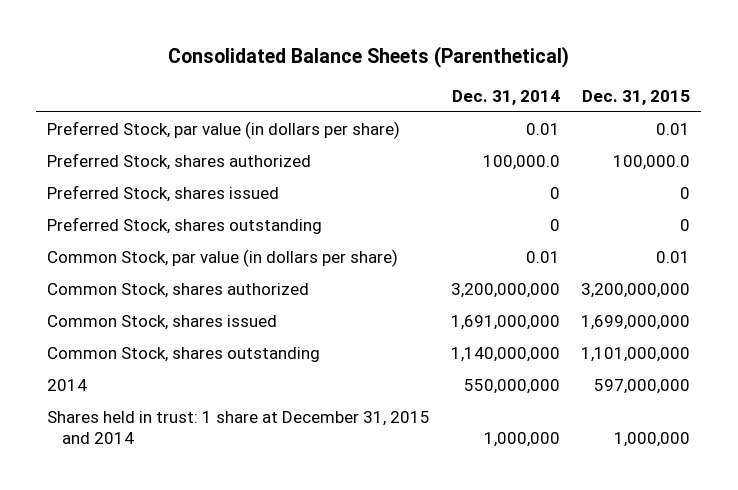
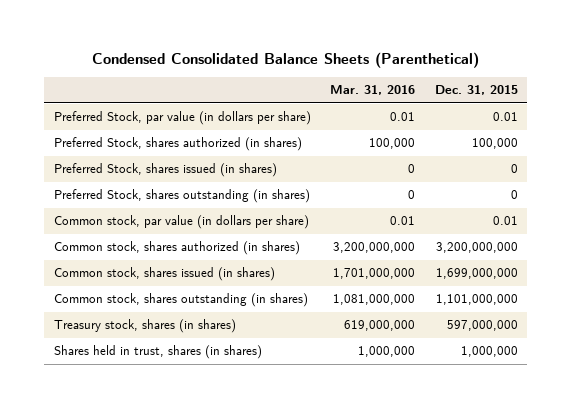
[167,46,569,69] Consolidated Balance Sheets (Parenthetical) -> [91,52,479,69] Condensed Consolidated Balance Sheets (Parenthetical)
[452,90,561,106] Dec. 31, 2014 -> none
none -> [330,85,416,96] Mar. 31, 2016
[47,152,312,170] Preferred Stock, shares authorized -> [53,137,302,152] Preferred Stock, shares authorized (in shares)
[613,154,691,170] 100,000.0 -> [471,138,518,150] 100,000
[47,184,280,202] Preferred Stock, shares issued -> [53,163,277,178] Preferred Stock, shares issued (in shares)
[47,216,323,234] Preferred Stock, shares outstanding -> [53,189,310,204] Preferred Stock, shares outstanding (in shares)
[47,248,399,267] Common Stock, par value (in dollars per share) -> [53,215,309,230] Common stock, par value (in dollars per share)
[47,282,310,298] Common Stock, shares authorized -> [53,241,300,256] Common stock, shares authorized (in shares)
[47,314,278,330] Common Stock, shares issued -> [53,267,275,282] Common stock, shares issued (in shares)
[47,346,321,362] Common Stock, shares outstanding -> [53,293,308,308] Common stock, shares outstanding (in shares)
[47,378,88,391] 2014 -> [53,319,236,334] Treasury stock, shares (in shares)
[47,410,431,444] Shares held in trust: 1 share at December 31, 2015 and 2014 -> [53,345,262,360] Shares held in trust, shares (in shares)

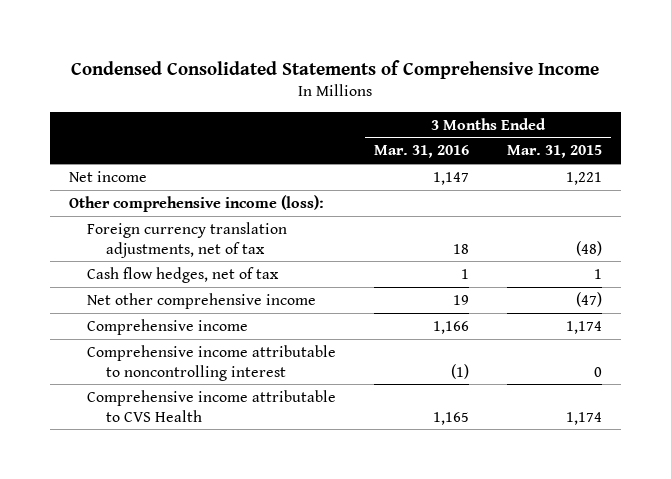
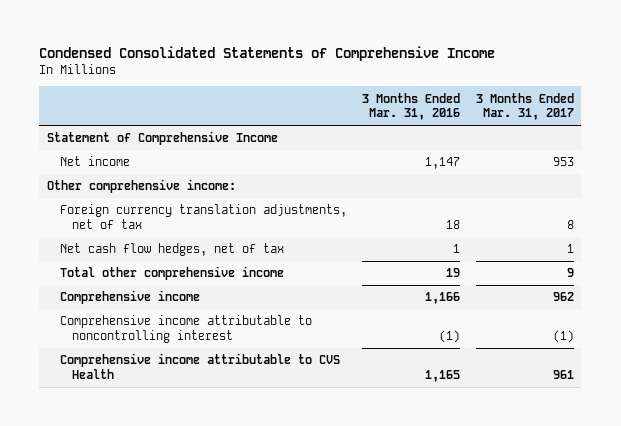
[506,145,602,159] Mar. 31, 2015 -> none
none -> [475,92,574,121] 3 Months Ended Mar. 31, 2017
none -> [47,131,279,146] Statement of Comprehensive Income
[68,194,324,212] Other comprehensive income (loss): -> [47,179,237,194] Other comprehensive income:
[87,266,280,283] Cash flow hedges, net of tax -> [59,243,284,257] Net cash flow hedges, net of tax
[87,292,317,309] Net other comprehensive income -> [59,266,284,281] Total other comprehensive income

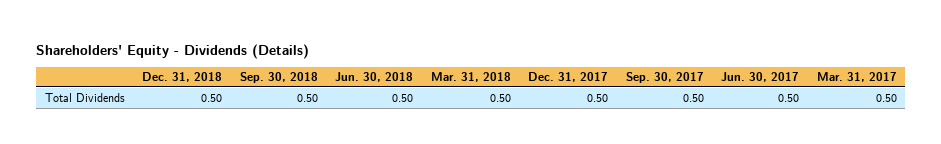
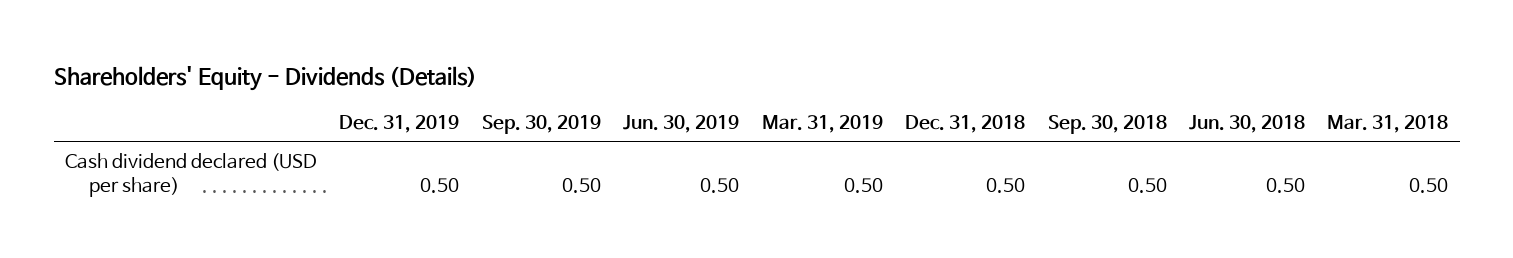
[528,72,609,83] Dec. 31, 2017 -> none
[625,72,704,84] Sep. 30, 2017 -> none
[721,72,800,83] Jun. 30, 2017 -> none
[816,72,897,83] Mar. 31, 2017 -> none
none -> [339,114,460,133] Dec. 31, 2019
none -> [481,114,601,134] Sep. 30, 2019
none -> [623,114,740,133] Jun. 30, 2019
none -> [761,114,883,133] Mar. 31, 2019
[44,93,125,103] Total Dividends -> [65,153,318,197] Cash dividend declared (USD per share)

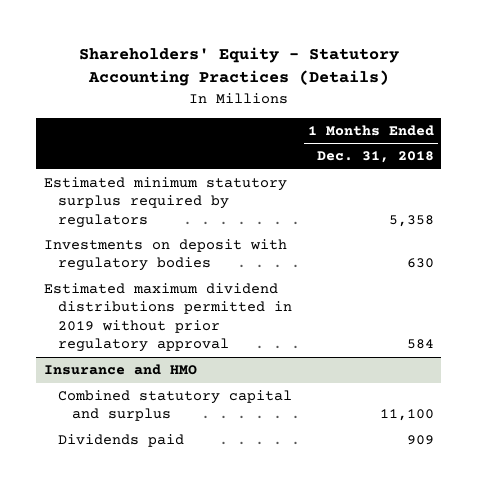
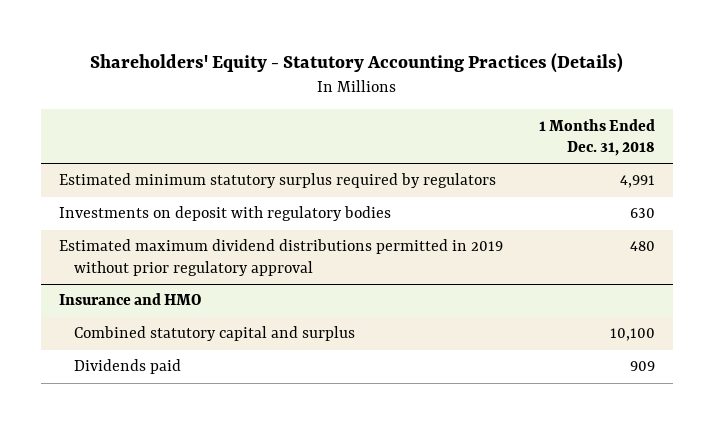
[388,214,434,227] 5,358 -> [619,175,655,189] 4,991
[406,339,434,350] 584 -> [629,241,655,252] 480
[379,409,434,422] 11,100 -> [609,328,655,342] 10,100

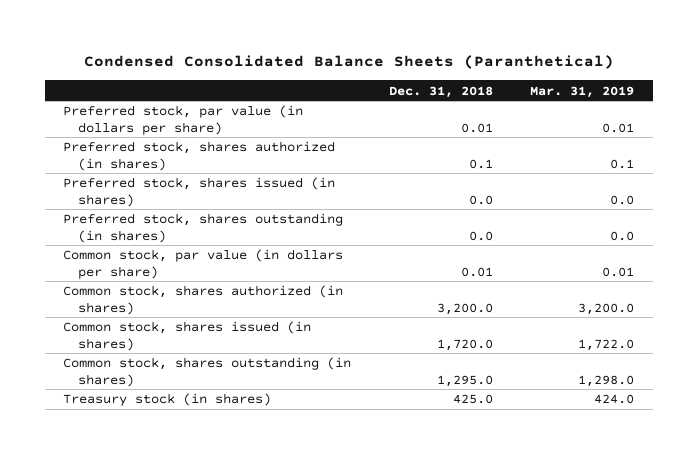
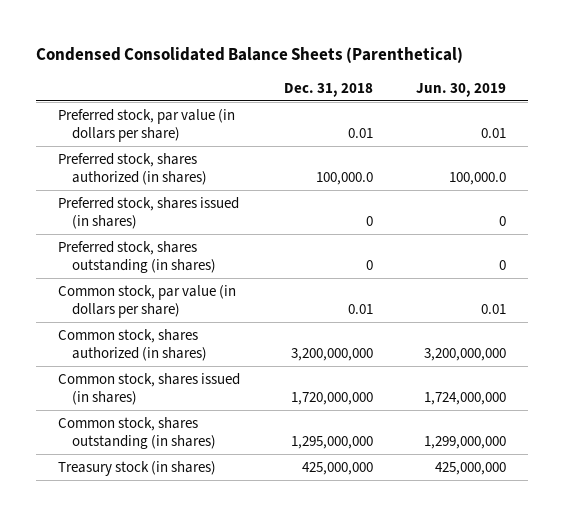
[83,55,614,70] Condensed Consolidated Balance Sheets (Paranthetical) -> [36,46,464,63] Condensed Consolidated Balance Sheets (Parenthetical)
[530,85,635,98] Mar. 31, 2019 -> none
none -> [416,82,507,97] Jun. 30, 2019
[468,158,493,169] 0.1 -> [315,171,373,185] 100,000.0
[468,194,493,205] 0.0 -> [365,215,373,226] 0
[468,230,493,241] 0.0 -> [365,259,373,270] 0
[436,302,493,315] 3,200.0 -> [290,347,373,361] 3,200,000,000
[436,338,493,351] 1,720.0 -> [290,391,373,405] 1,720,000,000
[436,374,493,387] 1,295.0 -> [290,435,373,449] 1,295,000,000
[452,394,493,405] 425.0 -> [301,462,373,476] 425,000,000

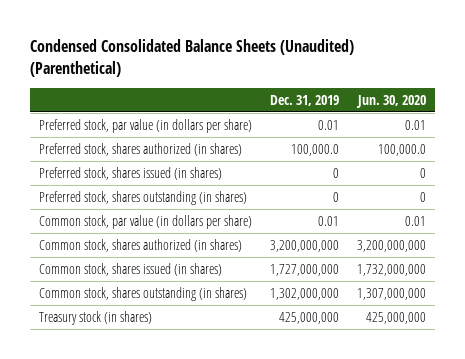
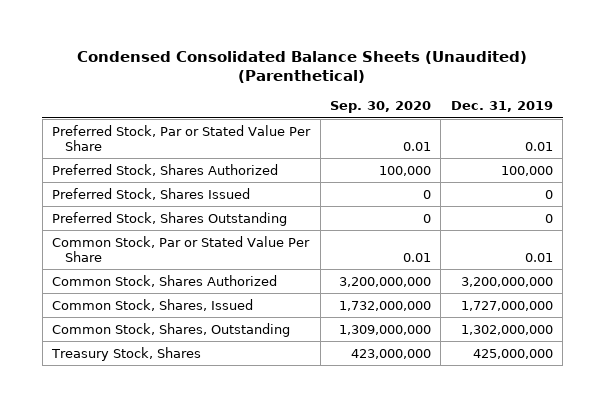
[355,95,426,109] Jun. 30, 2020 -> none
none -> [329,101,431,114] Sep. 30, 2020
[39,118,253,133] Preferred stock, par value (in dollars per share) -> [52,124,312,151] Preferred Stock, Par or Stated Value Per Share
[39,142,243,156] Preferred stock, shares authorized (in shares) -> [52,163,279,176] Preferred Stock, Shares Authorized
[290,143,339,156] 100,000.0 -> [500,165,553,176] 100,000
[39,166,223,180] Preferred stock, shares issued (in shares) -> [52,187,251,200] Preferred Stock, Shares Issued
[39,190,248,205] Preferred stock, shares outstanding (in shares) -> [52,211,288,226] Preferred Stock, Shares Outstanding
[39,214,253,229] Common stock, par value (in dollars per share) -> [52,235,311,262] Common Stock, Par or Stated Value Per Share
[39,238,243,252] Common stock, shares authorized (in shares) -> [52,274,278,287] Common Stock, Shares Authorized
[39,262,223,276] Common stock, shares issued (in shares) -> [52,298,254,311] Common Stock, Shares, Issued
[39,286,248,301] Common stock, shares outstanding (in shares) -> [52,322,291,337] Common Stock, Shares, Outstanding
[39,310,153,325] Treasury stock (in shares) -> [51,346,202,361] Treasury Stock, Shares

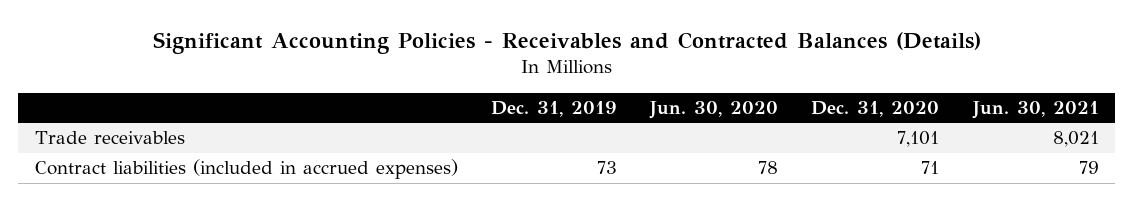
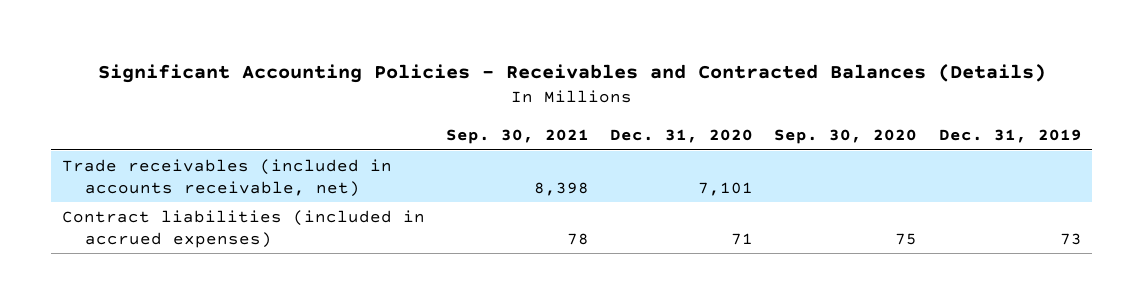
[649,100,779,119] Jun. 30, 2020 -> none
[971,100,1099,119] Jun. 30, 2021 -> none
none -> [445,128,589,144] Sep. 30, 2021
none -> [774,128,918,144] Sep. 30, 2020
[34,131,185,145] Trade receivables -> [61,159,392,197] Trade receivables (included in accounts receivable, net)

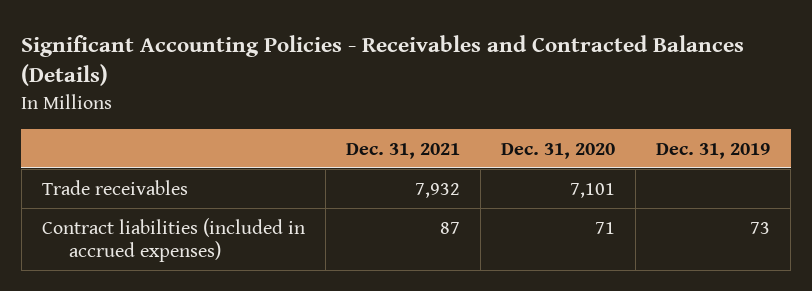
[445,128,589,144] Sep. 30, 2021 -> none
[774,128,918,144] Sep. 30, 2020 -> none
none -> [345,142,460,159] Dec. 31, 2021
[61,159,392,197] Trade receivables (included in accounts receivable, net) -> [41,179,188,195] Trade receivables

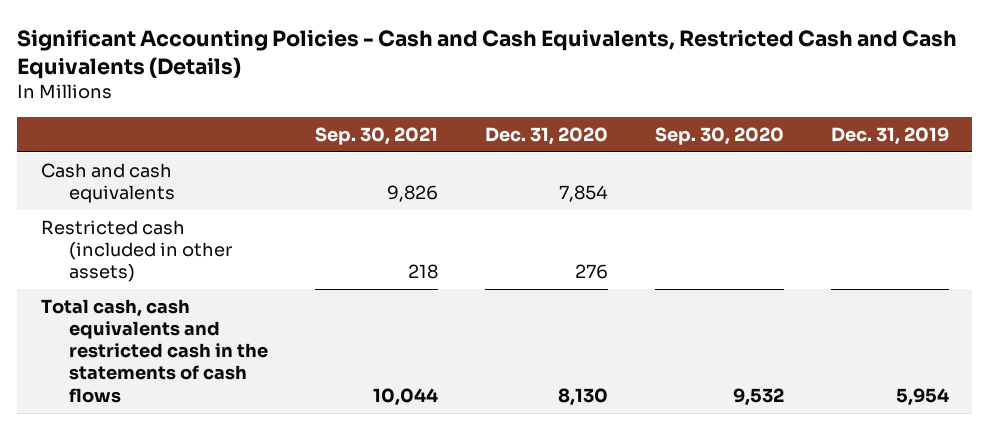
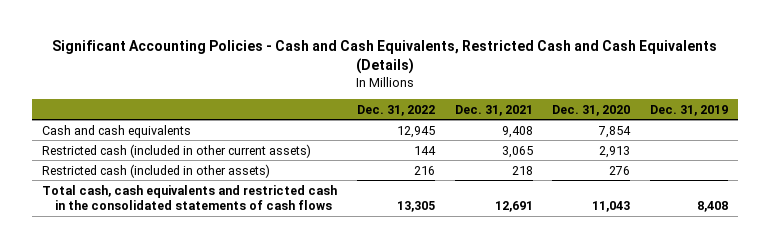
[315,126,439,145] Sep. 30, 2021 -> none
[655,126,785,145] Sep. 30, 2020 -> none
none -> [356,104,435,116] Dec. 31, 2022
none -> [454,104,533,116] Dec. 31, 2021
none -> [41,143,311,158] Restricted cash (included in other current assets)
[40,299,269,403] Total cash, cash equivalents and restricted cash in the statements of cash flows -> [41,184,337,211] Total cash, cash equivalents and restricted cash in the consolidated statements of cash flows
[558,387,609,406] 8,130 -> [592,201,631,213] 11,043
[895,387,949,406] 5,954 -> [697,201,729,213] 8,408

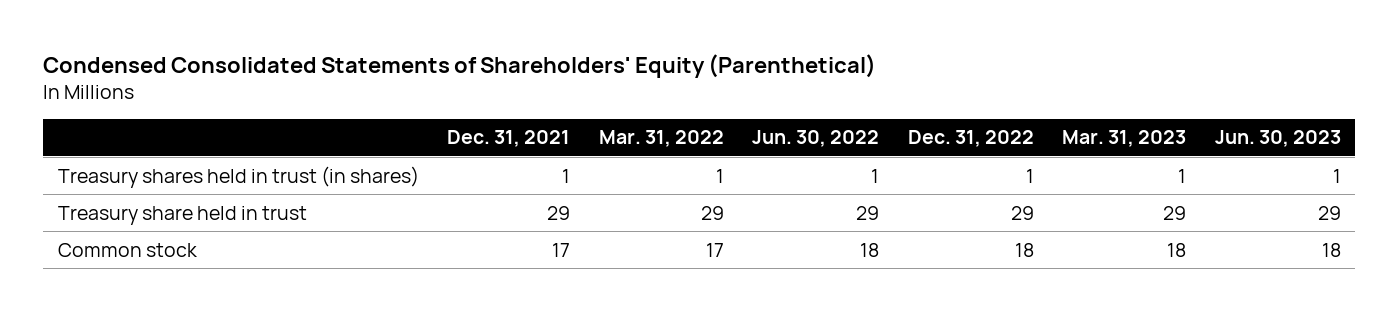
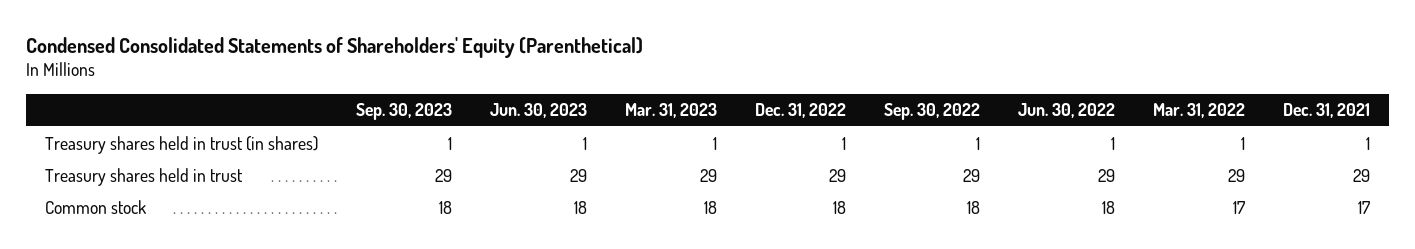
none -> [356,103,453,121] Sep. 30, 2023
none -> [884,103,981,121] Sep. 30, 2022
[57,205,307,225] Treasury share held in trust -> [45,167,244,186] Treasury shares held in trust

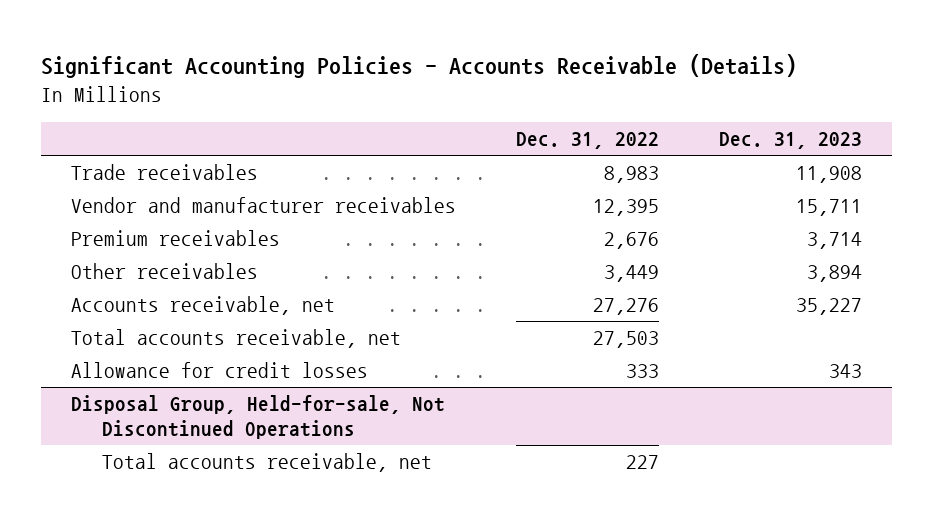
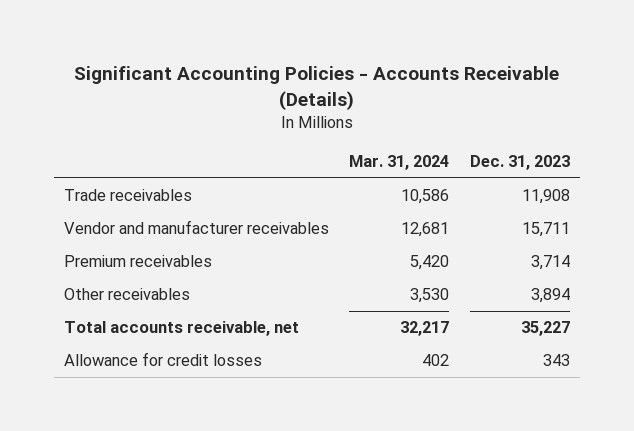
[515,132,659,150] Dec. 31, 2022 -> none
none -> [349,155,450,171] Mar. 31, 2024
[70,329,401,349] Total accounts receivable, net -> none
[70,296,335,316] Accounts receivable, net -> [64,321,300,337] Total accounts receivable, net
[70,395,445,439] Disposal Group, Held-for-sale, Not Discontinued Operations -> none
[102,453,433,473] Total accounts receivable, net -> none

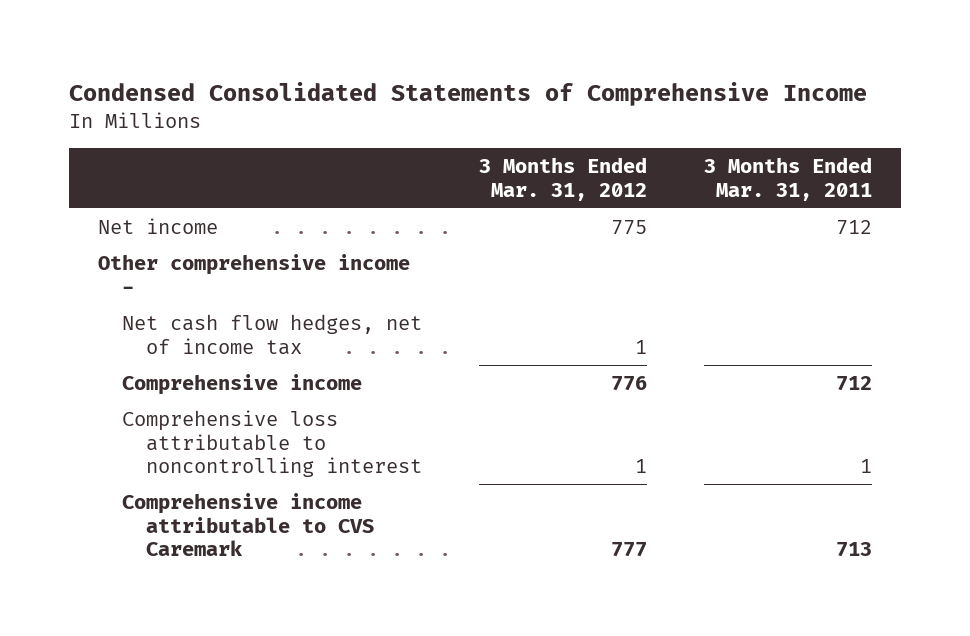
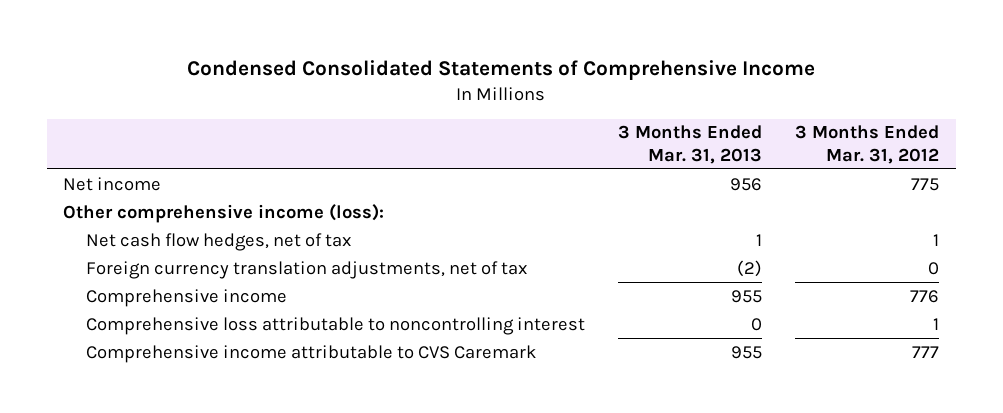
[704,157,873,201] 3 Months Ended Mar. 31, 2011 -> none
none -> [617,125,762,164] 3 Months Ended Mar. 31, 2013
[97,254,410,294] Other comprehensive income - -> [63,203,385,223] Other comprehensive income (loss):
[121,314,422,355] Net cash flow hedges, net of income tax -> [85,232,351,251] Net cash flow hedges, net of tax
none -> [85,260,527,279] Foreign currency translation adjustments, net of tax

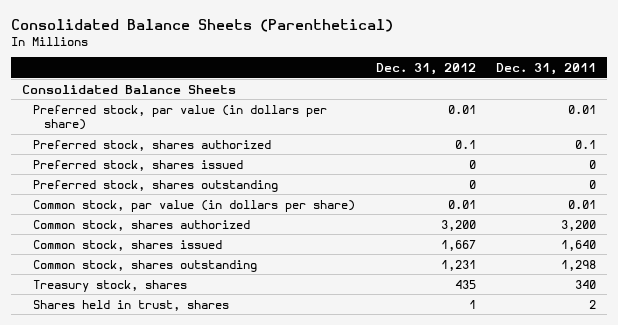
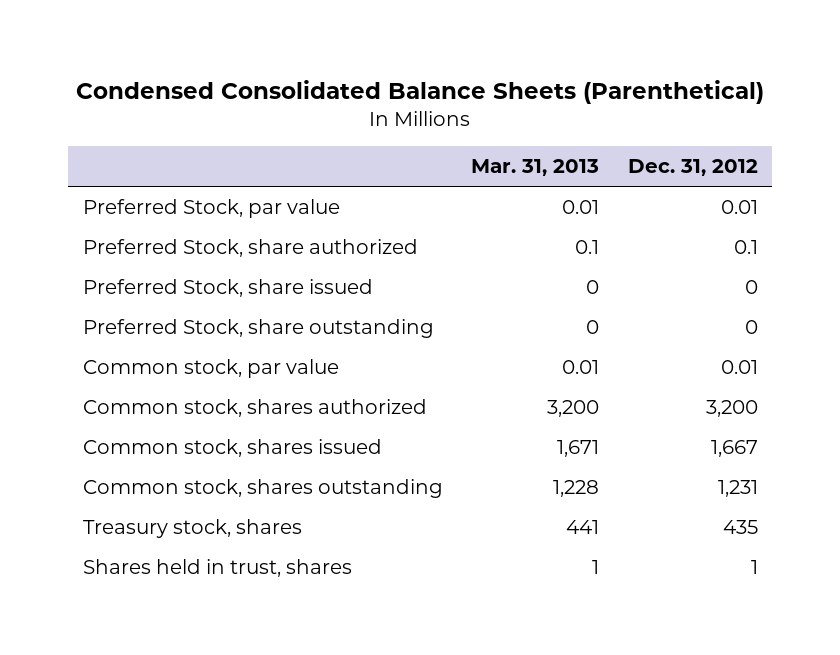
[11,18,394,32] Consolidated Balance Sheets (Parenthetical) -> [76,80,765,105] Condensed Consolidated Balance Sheets (Parenthetical)
[496,63,597,76] Dec. 31, 2011 -> none
none -> [471,159,600,177] Mar. 31, 2013
[21,84,236,94] Consolidated Balance Sheets -> none
[32,104,327,131] Preferred stock, par value (in dollars per share) -> [82,199,340,219] Preferred Stock, par value
[32,139,271,151] Preferred stock, shares authorized -> [82,239,418,258] Preferred Stock, share authorized
[32,159,243,171] Preferred stock, shares issued -> [82,279,373,298] Preferred Stock, share issued
[32,179,278,192] Preferred stock, shares outstanding -> [82,319,434,339] Preferred Stock, share outstanding
[32,199,355,212] Common stock, par value (in dollars per share) -> [82,359,339,379] Common stock, par value

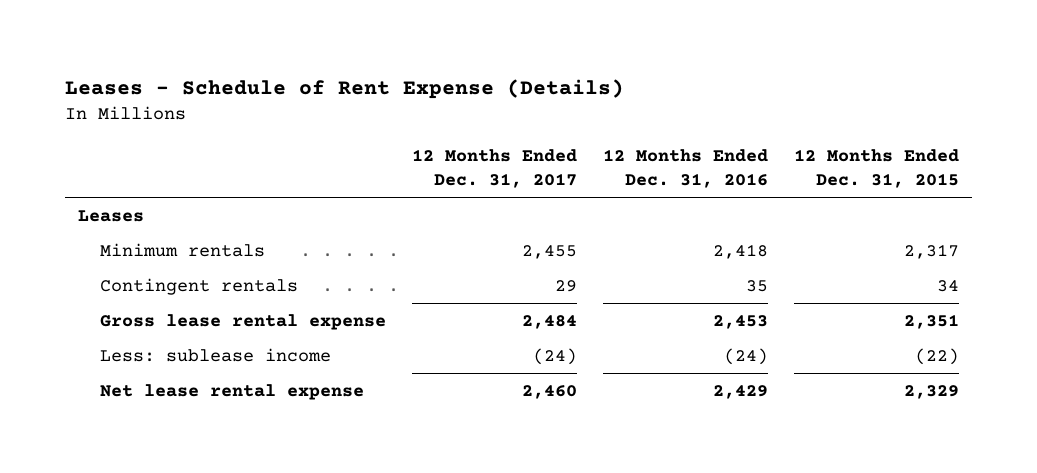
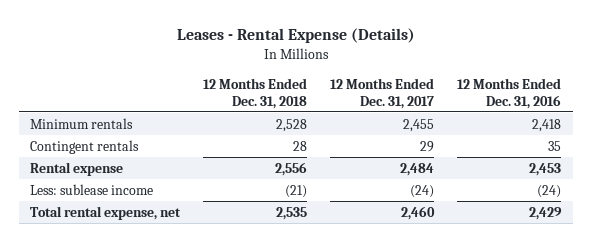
[64,78,624,99] Leases - Schedule of Rent Expense (Details) -> [176,28,415,44] Leases - Rental Expense (Details)
[794,149,960,189] 12 Months Ended Dec. 31, 2015 -> none
none -> [203,78,308,109] 12 Months Ended Dec. 31, 2018
[77,210,144,223] Leases -> none
[100,314,387,331] Gross lease rental expense -> [30,161,124,176] Rental expense
[100,384,365,401] Net lease rental expense -> [30,205,182,220] Total rental expense, net

